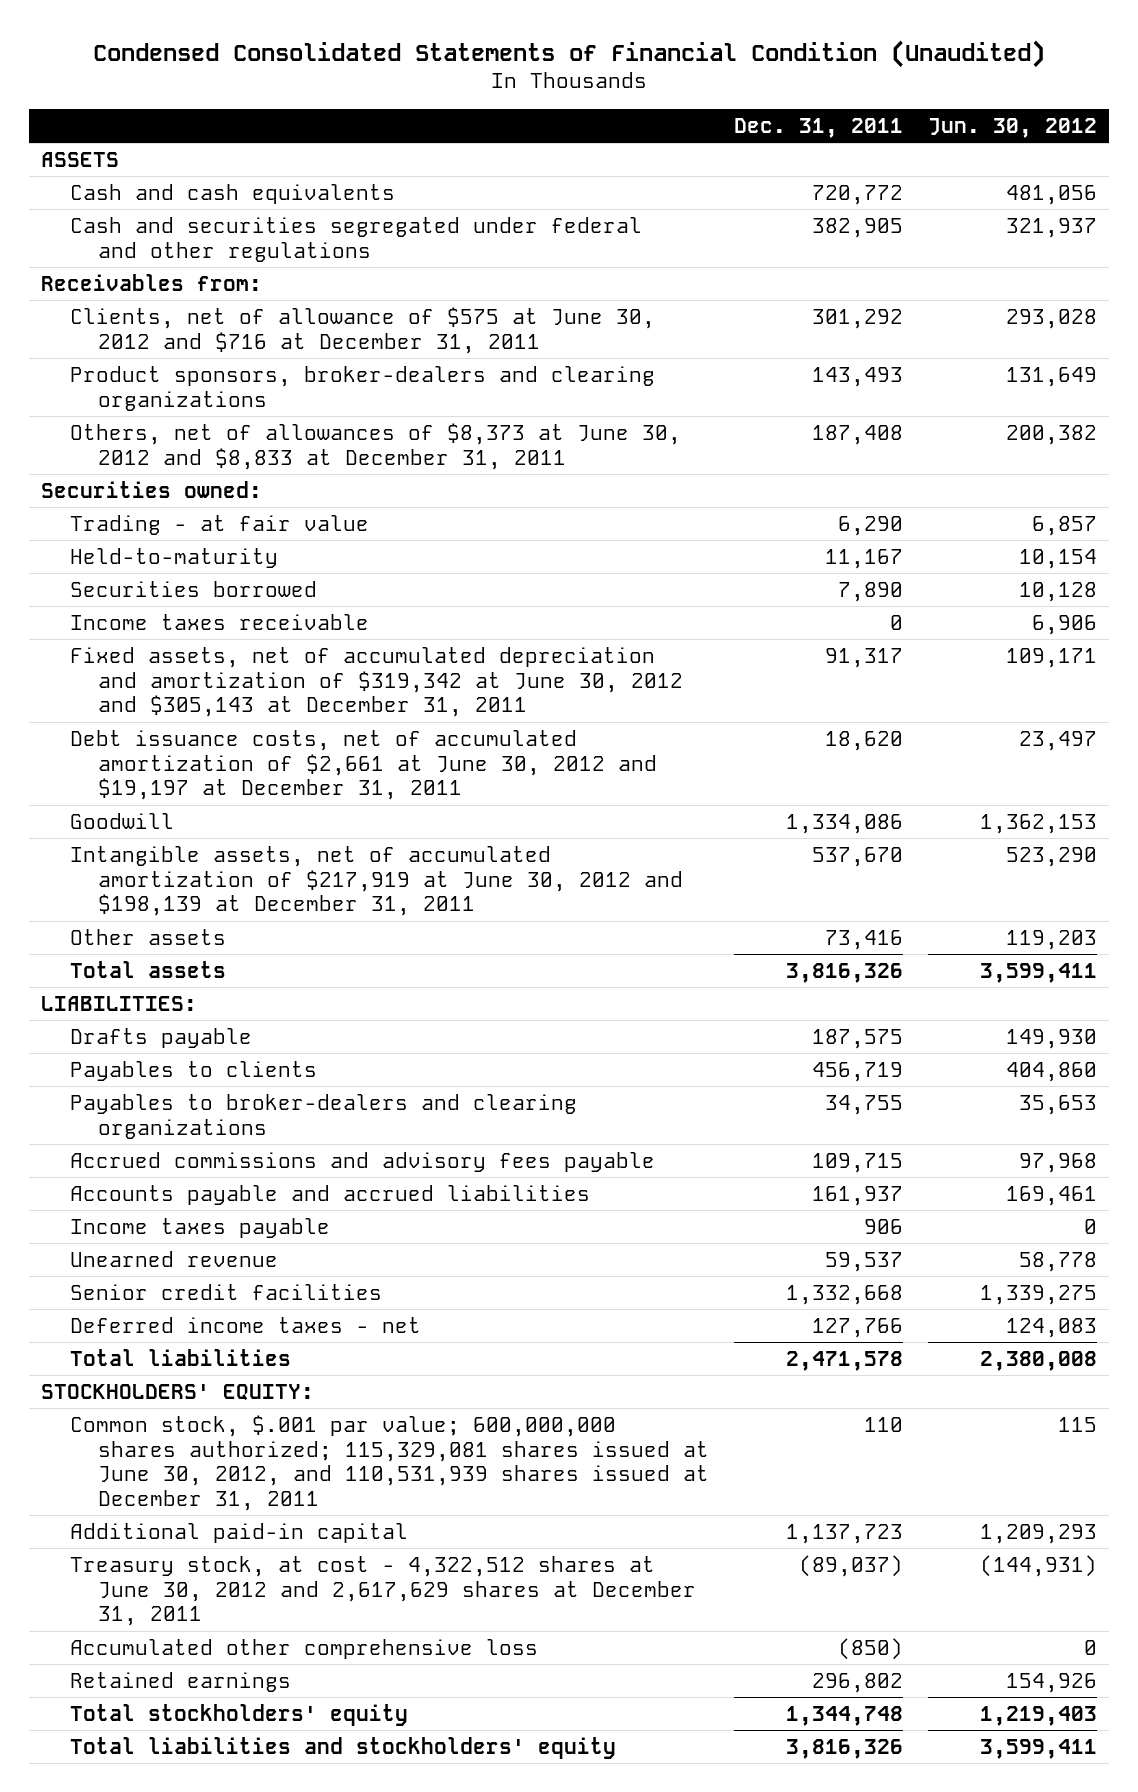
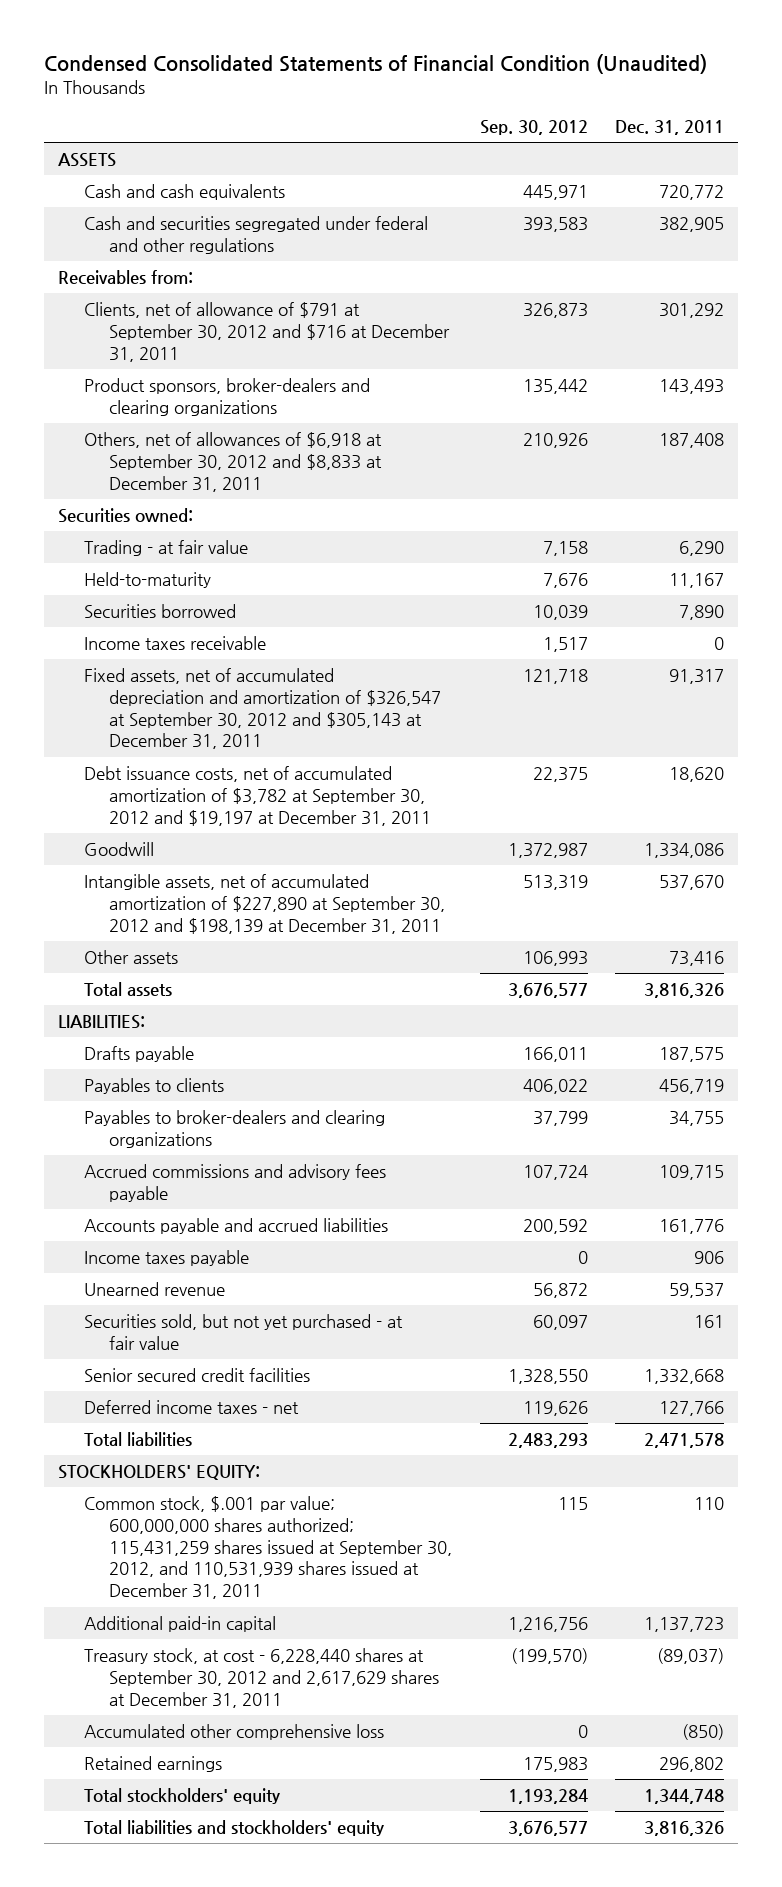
[927,117,1097,138] Jun. 30, 2012 -> none
none -> [479,119,588,135] Sep. 30, 2012
[69,306,655,354] Clients, net of allowance of $575 at June 30, 2012 and $716 at December 31, 2011 -> [83,302,451,362] Clients, net of allowance of $791 at September 30, 2012 and $716 at December 31, 2011
[69,422,681,470] Others, net of allowances of $8,373 at June 30, 2012 and $8,833 at December 31, 2011 -> [83,432,383,492] Others, net of allowances of $6,918 at September 30, 2012 and $8,833 at December 31, 2011
[69,646,684,718] Fixed assets, net of accumulated depreciation and amortization of $319,342 at June 30, 2012 and $305,143 at December 31, 2011 -> [83,668,442,750] Fixed assets, net of accumulated depreciation and amortization of $326,547 at September 30, 2012 and $305,143 at December 31, 2011
[69,729,658,801] Debt issuance costs, net of accumulated amortization of $2,661 at June 30, 2012 and $19,197 at December 31, 2011 -> [83,766,432,826] Debt issuance costs, net of accumulated amortization of $3,782 at September 30, 2012 and $19,197 at December 31, 2011
[69,845,684,917] Intangible assets, net of accumulated amortization of $217,919 at June 30, 2012 and $198,139 at December 31, 2011 -> [83,874,446,934] Intangible assets, net of accumulated amortization of $227,890 at September 30, 2012 and $198,139 at December 31, 2011
[811,1185,903,1206] 161,937 -> [659,1219,725,1235] 161,776
none -> [83,1314,403,1350] Securities sold, but not yet purchased - at fair value
[69,1283,382,1300] Senior credit facilities -> [83,1368,310,1383] Senior secured credit facilities
[69,1414,710,1512] Common stock, $.001 par value; 600,000,000 shares authorized; 115,329,081 shares issued at June 30, 2012, and 110,531,939 shares issued at December 31, 2011 -> [83,1496,453,1600] Common stock, $.001 par value; 600,000,000 shares authorized; 115,431,259 shares issued at September 30, 2012, and 110,531,939 shares issued at December 31, 2011
[69,1555,697,1627] Treasury stock, at cost - 4,322,512 shares at June 30, 2012 and 2,617,629 shares at December 31, 2011 -> [83,1648,440,1708] Treasury stock, at cost - 6,228,440 shares at September 30, 2012 and 2,617,629 shares at December 31, 2011

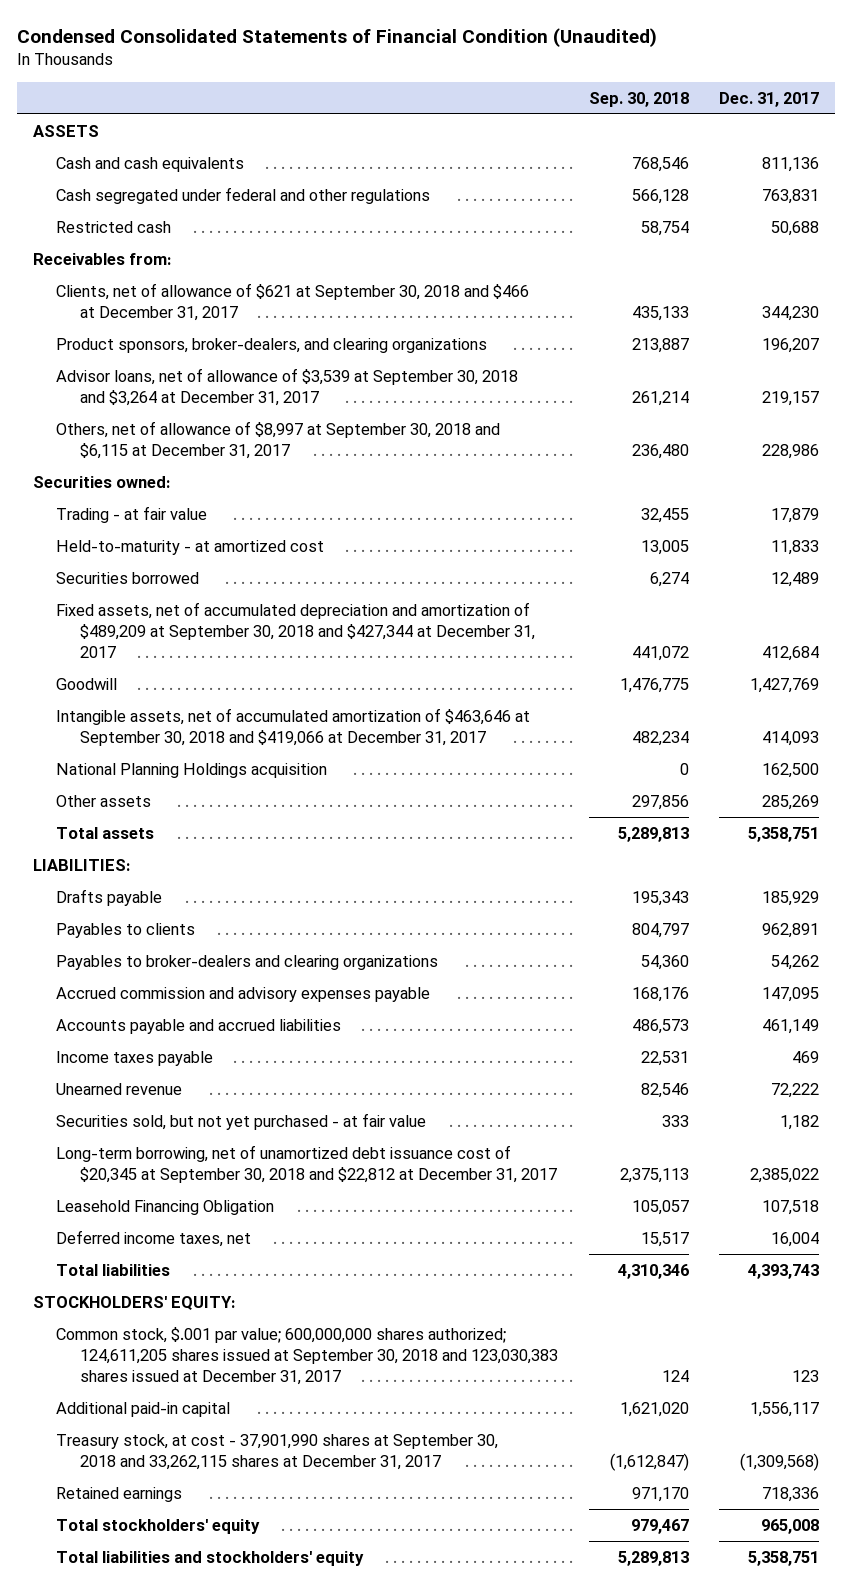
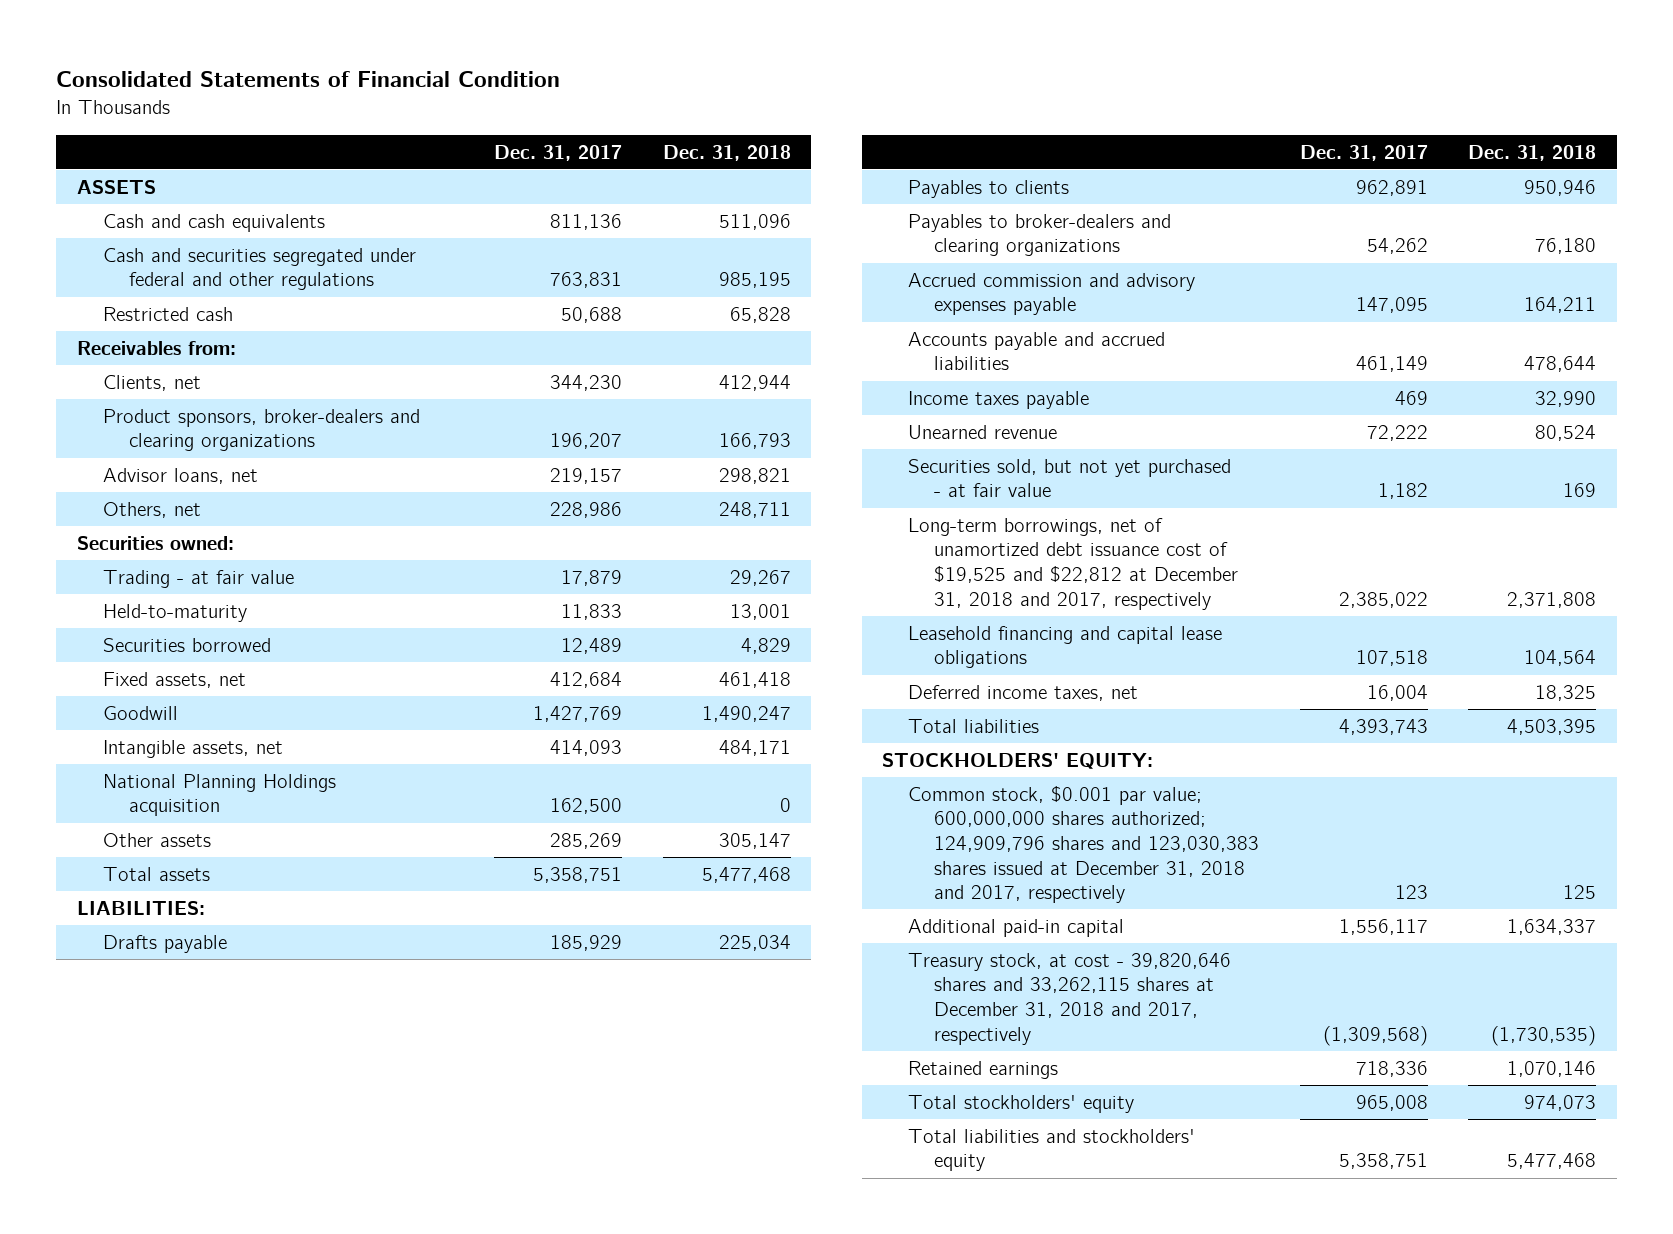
[17,27,658,47] Condensed Consolidated Statements of Financial Condition (Unaudited) -> [56,71,561,88] Consolidated Statements of Financial Condition
[588,91,689,107] Sep. 30, 2018 -> none
none -> [663,144,792,161] Dec. 31, 2018
[56,186,431,204] Cash segregated under federal and other regulations -> [102,247,416,291] Cash and securities segregated under federal and other regulations
[56,282,530,322] Clients, net of allowance of $621 at September 30, 2018 and $466 at December 31, 2017 -> [102,374,201,391] Clients, net
[56,337,488,353] Product sponsors, broker-dealers, and clearing organizations -> [102,408,420,452] Product sponsors, broker-dealers and clearing organizations
[56,367,519,407] Advisor loans, net of allowance of $3,539 at September 30, 2018 and $3,264 at December 31, 2017 -> [102,467,258,484] Advisor loans, net
[56,420,501,460] Others, net of allowance of $8,997 at September 30, 2018 and $6,115 at December 31, 2017 -> [102,501,201,518] Others, net
[56,539,325,555] Held-to-maturity - at amortized cost -> [102,603,247,622] Held-to-maturity
[56,601,536,659] Fixed assets, net of accumulated depreciation and amortization of $489,209 at September 30, 2018 and $427,344 at December 31, 2017 -> [102,671,246,688] Fixed assets, net
[56,707,531,747] Intangible assets, net of accumulated amortization of $463,646 at September 30, 2018 and $419,066 at December 31, 2017 -> [102,739,283,758] Intangible assets, net
[56,1144,558,1184] Long-term borrowing, net of unamortized debt issuance cost of $20,345 at September 30, 2018 and $22,812 at December 31, 2017 -> [907,517,1238,610] Long-term borrowings, net of unamortized debt issuance cost of $19,525 and $22,812 at December 31, 2018 and 2017, respectively
[56,1199,275,1215] Leasehold Financing Obligation -> [907,625,1222,669] Leasehold financing and capital lease obligations
[56,1326,559,1386] Common stock, $.001 par value; 600,000,000 shares authorized; 124,611,205 shares issued at September 30, 2018 and 123,030,383 shares issued at December 31, 2017 -> [907,785,1259,904] Common stock, $0.001 par value; 600,000,000 shares authorized; 124,909,796 shares and 123,030,383 shares issued at December 31, 2018 and 2017, respectively
[56,1433,499,1471] Treasury stock, at cost - 37,901,990 shares at September 30, 2018 and 33,262,115 shares at December 31, 2017 -> [907,952,1231,1045] Treasury stock, at cost - 39,820,646 shares and 33,262,115 shares at December 31, 2018 and 2017, respectively

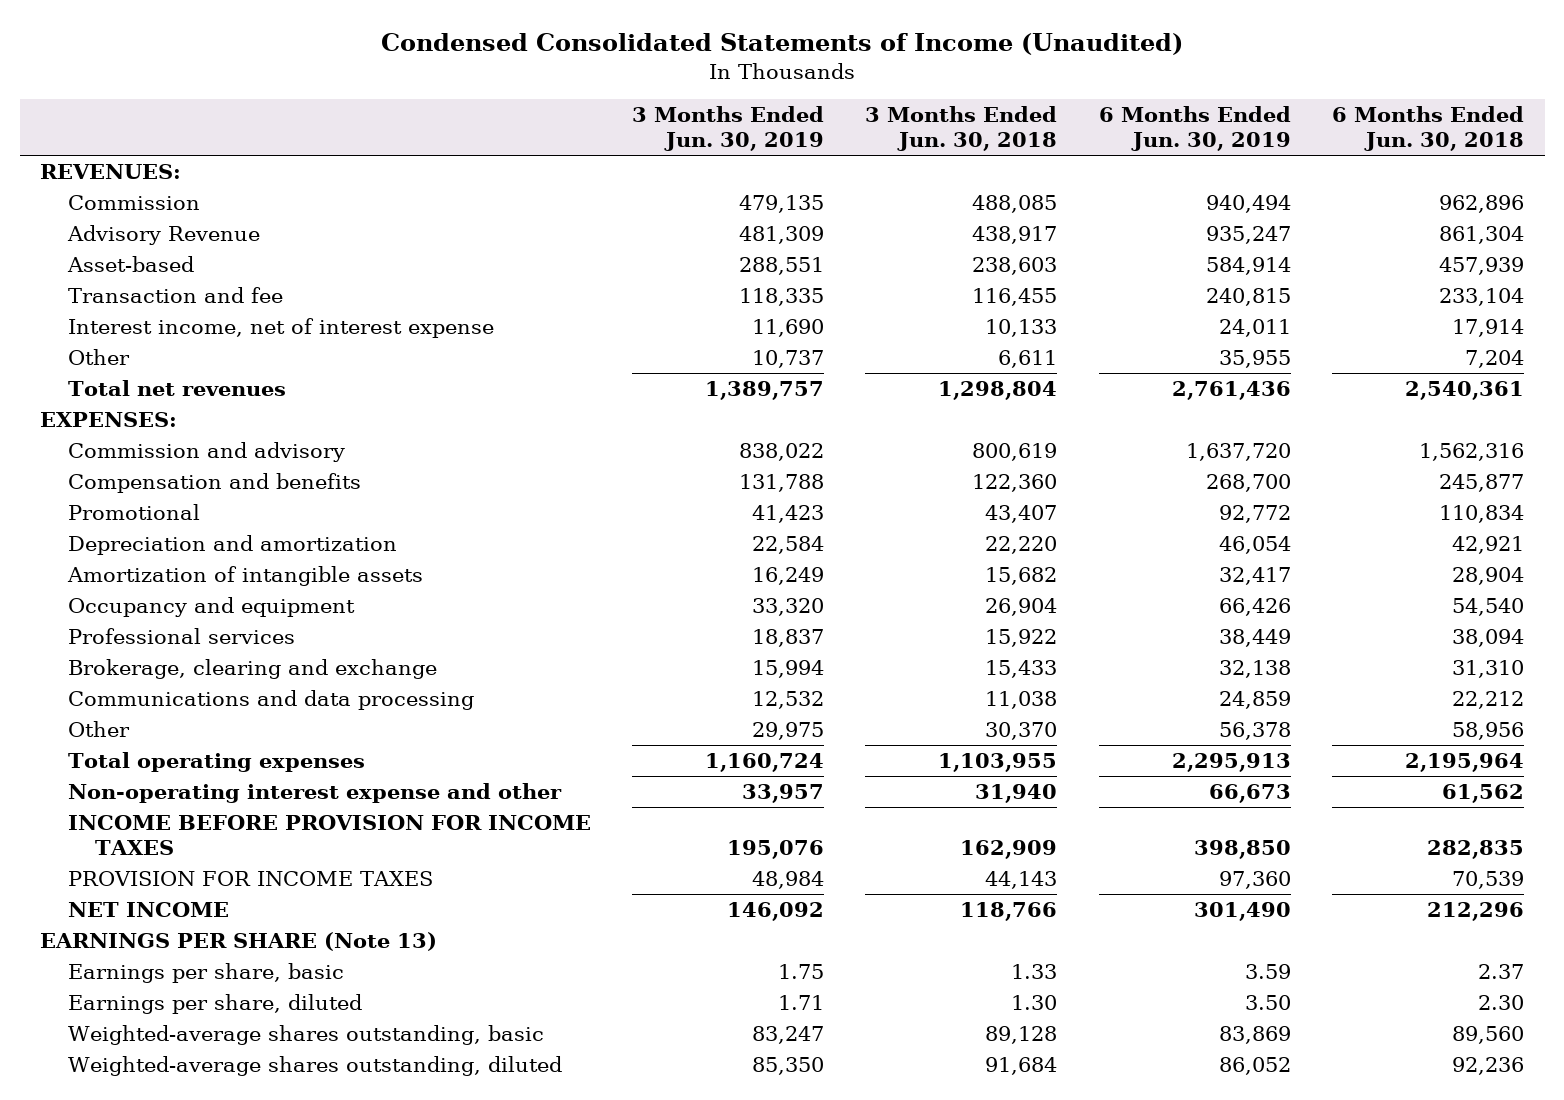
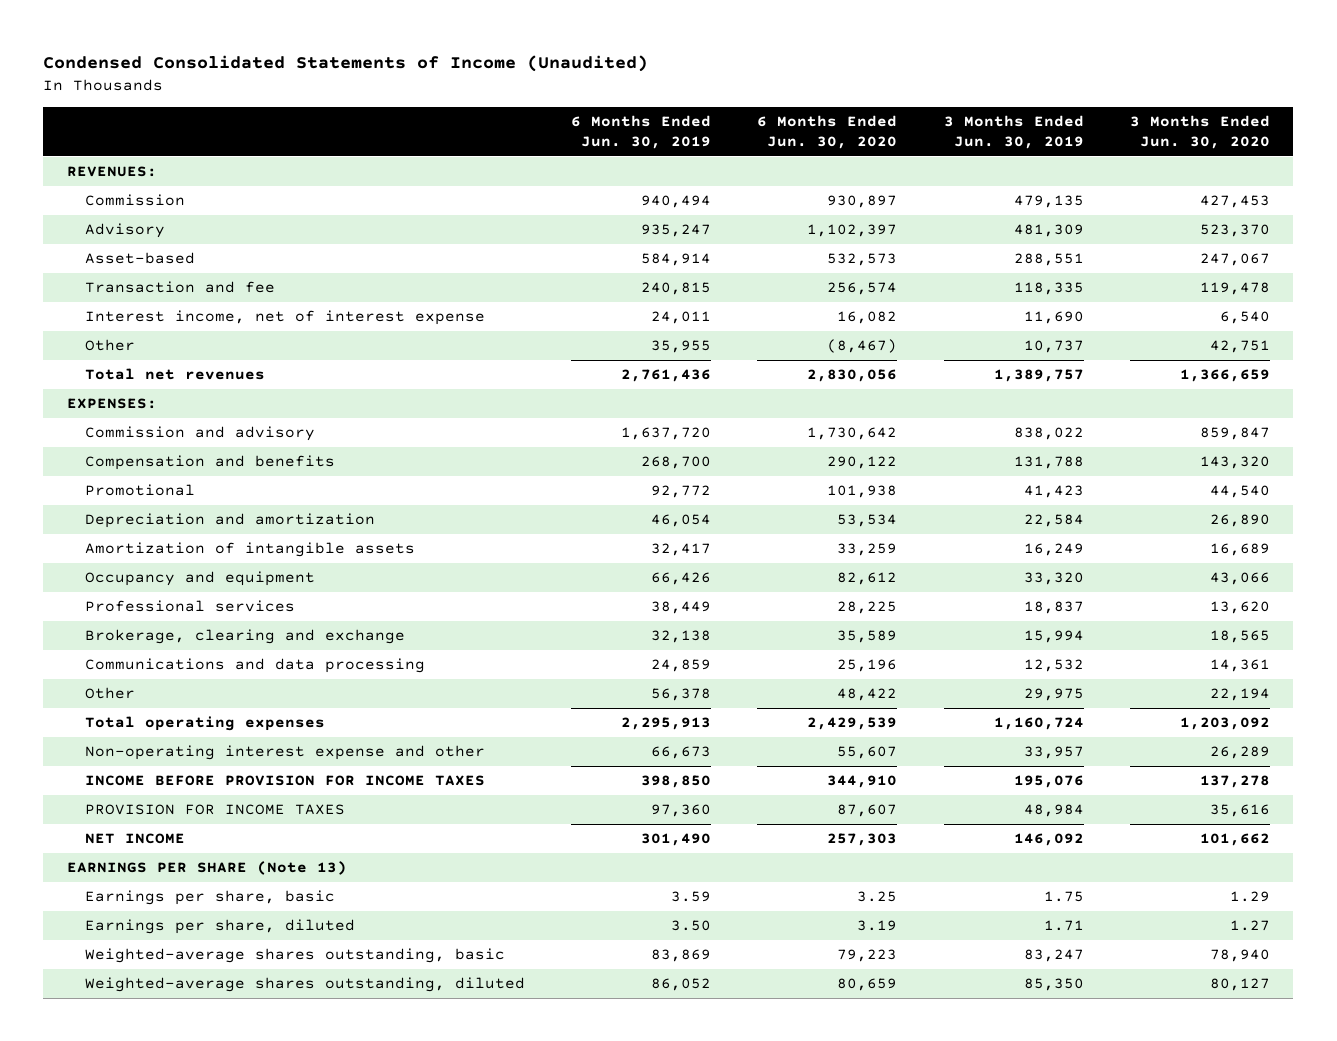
[865,106,1058,152] 3 Months Ended Jun. 30, 2018 -> none
[1332,106,1525,152] 6 Months Ended Jun. 30, 2018 -> none
none -> [757,114,898,150] 6 Months Ended Jun. 30, 2020
none -> [1130,114,1271,150] 3 Months Ended Jun. 30, 2020
[66,225,260,246] Advisory Revenue -> [84,223,165,239] Advisory

